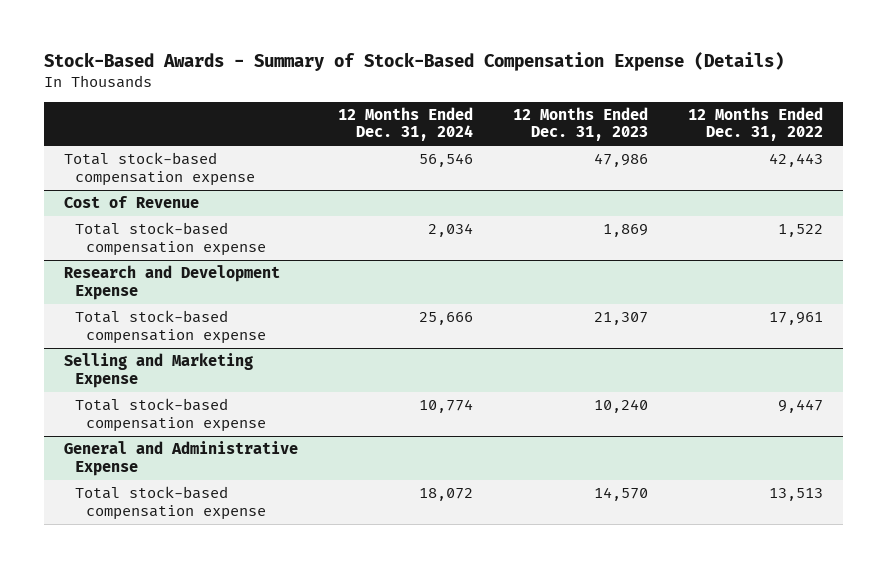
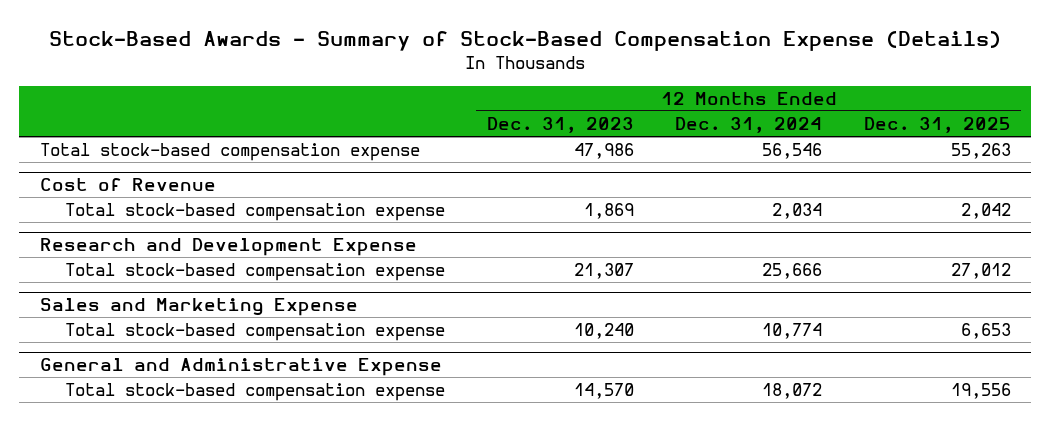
[687,107,823,142] 12 Months Ended Dec. 31, 2022 -> none
none -> [863,116,1011,133] Dec. 31, 2025
[63,353,253,388] Selling and Marketing Expense -> [40,298,359,317] Sales and Marketing Expense

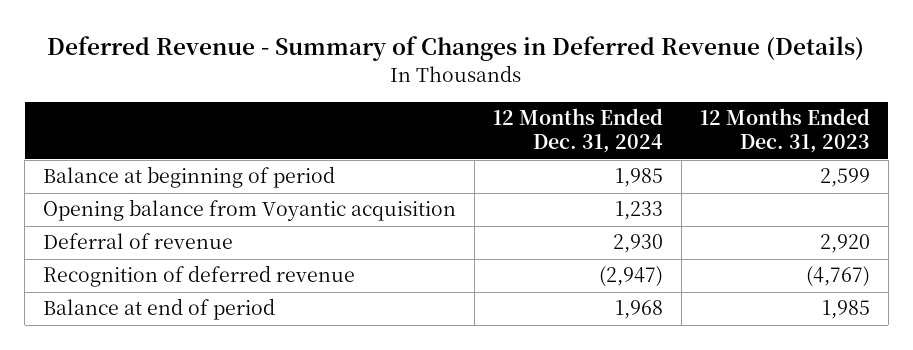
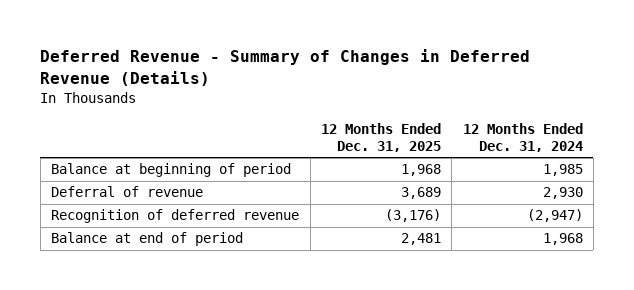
[699,108,870,154] 12 Months Ended Dec. 31, 2023 -> none
none -> [320,122,441,153] 12 Months Ended Dec. 31, 2025
[43,199,457,222] Opening balance from Voyantic acquisition -> none

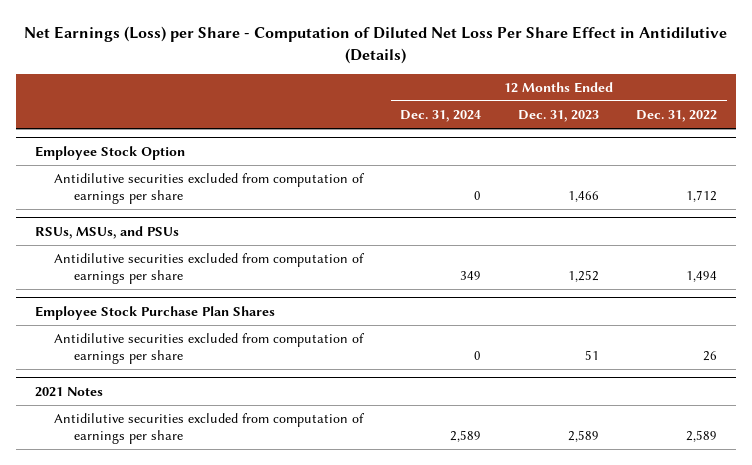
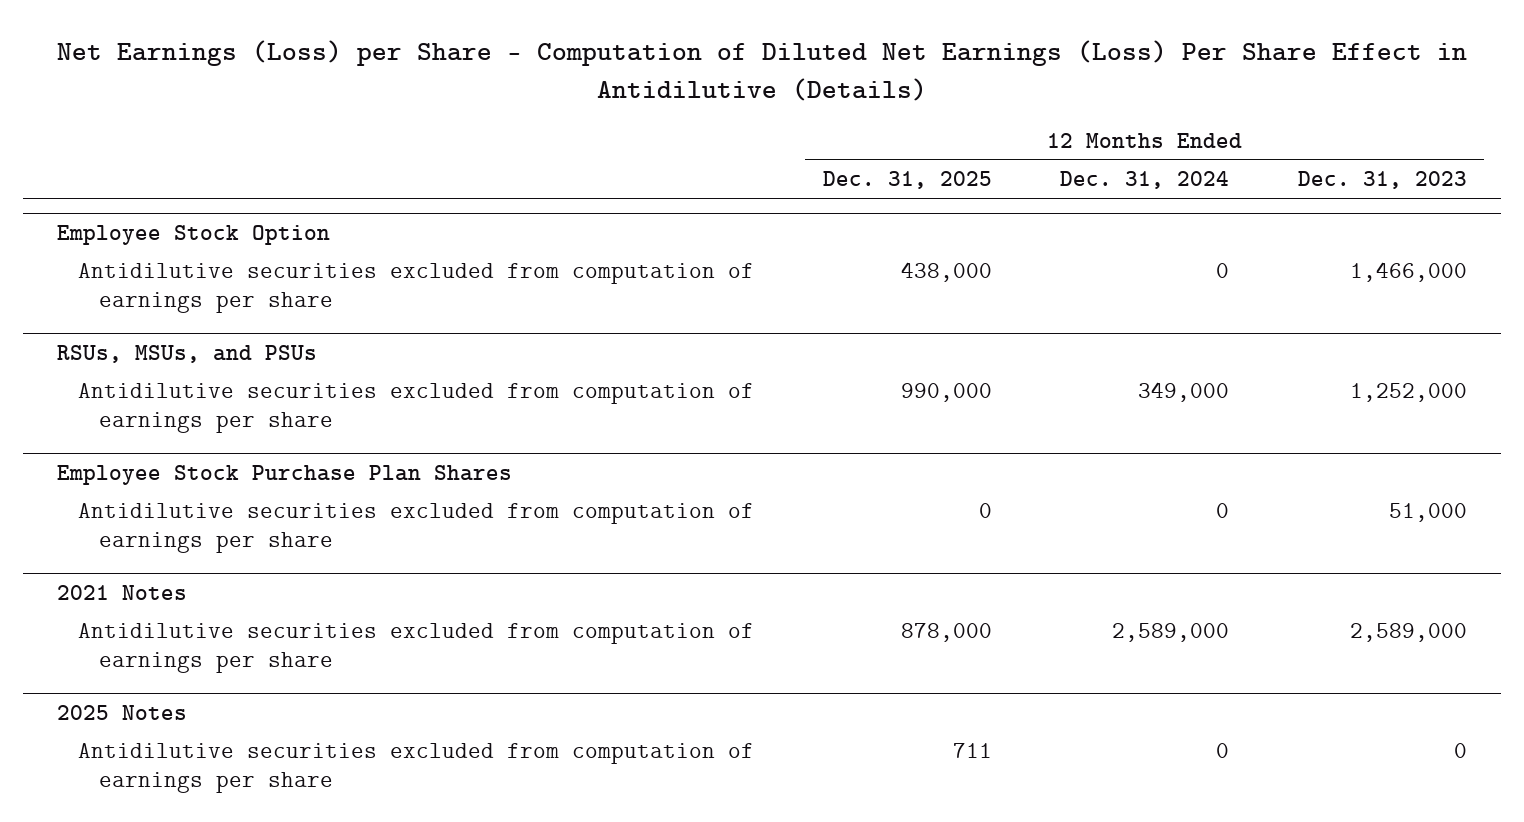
[24,25,728,64] Net Earnings (Loss) per Share - Computation of Diluted Net Loss Per Share Effect in Antidilutive (Details) -> [56,40,1467,101] Net Earnings (Loss) per Share - Computation of Diluted Net Earnings (Loss) Per Share Effect in Antidilutive (Details)
[636,109,718,122] Dec. 31, 2022 -> none
none -> [822,171,992,190] Dec. 31, 2025
[568,190,600,202] 1,466 -> [1349,262,1467,283] 1,466,000
[460,270,482,280] 349 -> [1138,382,1230,403] 349,000
[568,269,600,282] 1,252 -> [1349,383,1467,403] 1,252,000
[585,349,600,360] 51 -> [1388,503,1467,523] 51,000
[450,429,482,442] 2,589 -> [1112,623,1230,643] 2,589,000
[568,429,600,442] 2,589 -> [1349,623,1467,643] 2,589,000
none -> [57,704,188,720] 2025 Notes
none -> [77,743,754,794] Antidilutive securities excluded from computation of earnings per share

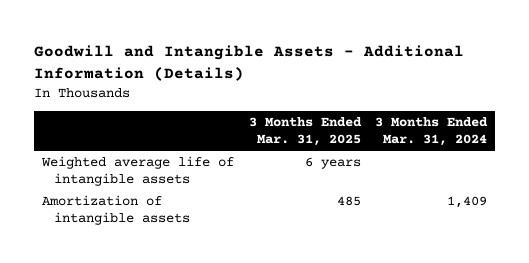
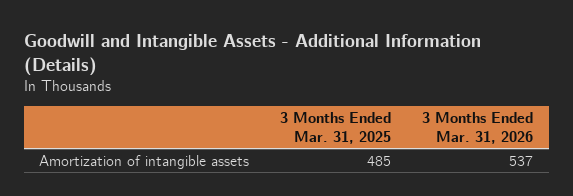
[375,117,489,147] 3 Months Ended Mar. 31, 2024 -> none
none -> [422,112,534,144] 3 Months Ended Mar. 31, 2026
[40,156,234,187] Weighted average life of intangible assets -> none

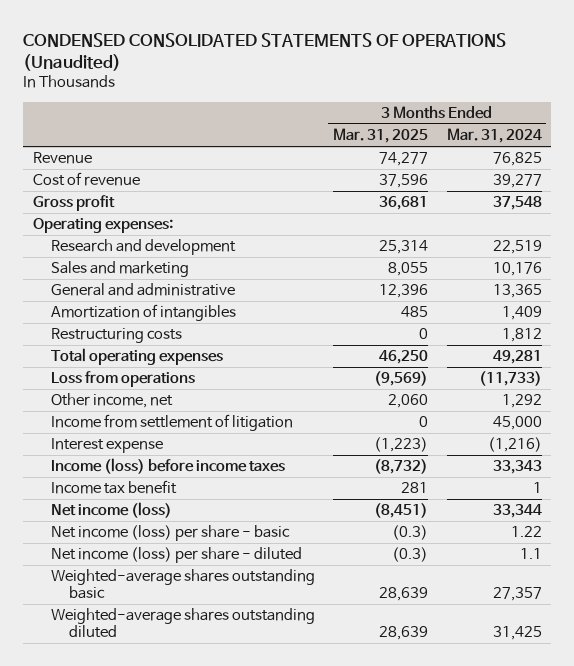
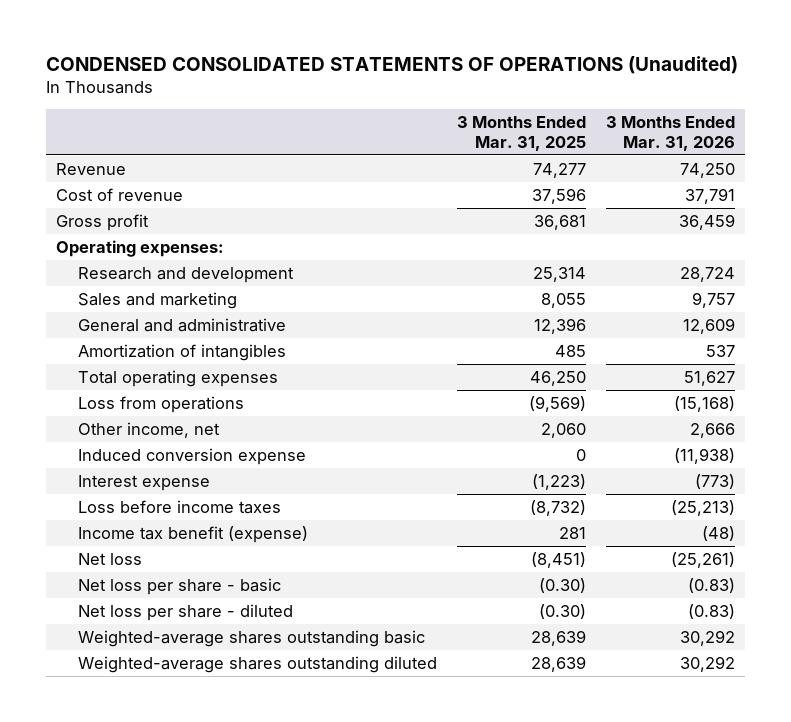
[446,128,542,144] Mar. 31, 2024 -> none
none -> [606,116,736,151] 3 Months Ended Mar. 31, 2026
[50,328,182,344] Restructuring costs -> none
[50,414,293,432] Income from settlement of litigation -> none
none -> [78,448,307,466] Induced conversion expense
[50,458,285,475] Income (loss) before income taxes -> [78,500,282,515] Loss before income taxes
[50,480,177,495] Income tax benefit -> [78,526,309,544] Income tax benefit (expense)
[50,502,172,519] Net income (loss) -> [78,553,143,566] Net loss
[50,525,290,542] Net income (loss) per share - basic -> [78,578,282,596] Net loss per share - basic
[392,525,429,541] (0.3) -> [539,578,587,594] (0.30)
[50,547,302,564] Net income (loss) per share - diluted -> [78,604,294,622] Net loss per share - diluted
[392,547,429,563] (0.3) -> [539,604,587,620] (0.30)

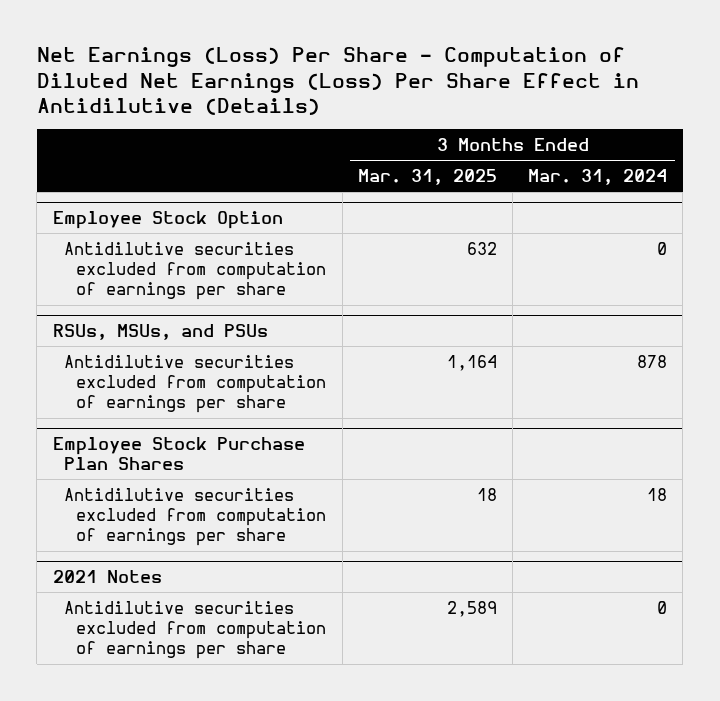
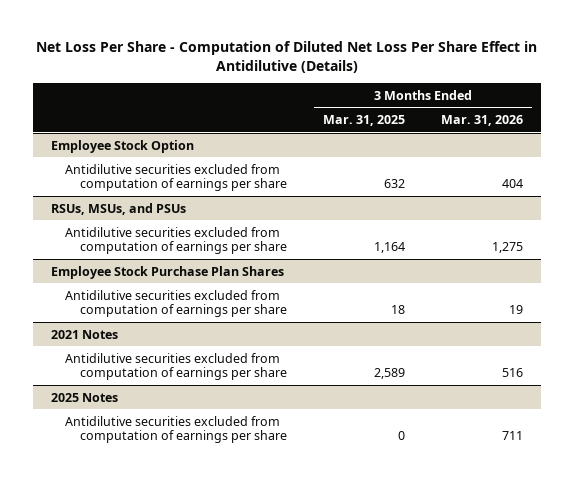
[36,47,639,116] Net Earnings (Loss) Per Share - Computation of Diluted Net Earnings (Loss) Per Share Effect in Antidilutive (Details) -> [35,40,537,73] Net Loss Per Share - Computation of Diluted Net Loss Per Share Effect in Antidilutive (Details)
[528,168,668,185] Mar. 31, 2024 -> none
none -> [441,115,524,127] Mar. 31, 2026
none -> [50,392,118,402] 2025 Notes
none -> [65,415,288,444] Antidilutive securities excluded from computation of earnings per share

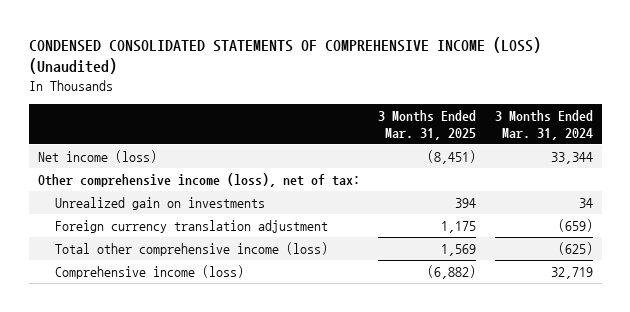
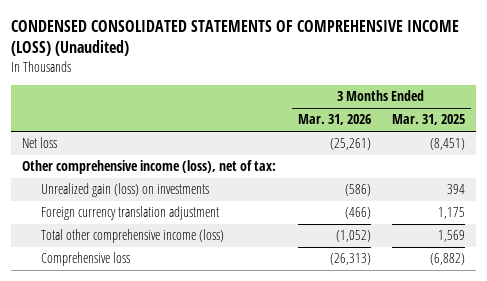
[494,109,593,140] 3 Months Ended Mar. 31, 2024 -> none
none -> [297,114,371,126] Mar. 31, 2026
[37,150,157,164] Net income (loss) -> [22,137,58,149] Net loss
[54,197,265,211] Unrealized gain on investments -> [41,183,210,198] Unrealized gain (loss) on investments
[54,265,244,280] Comprehensive income (loss) -> [41,252,131,267] Comprehensive loss

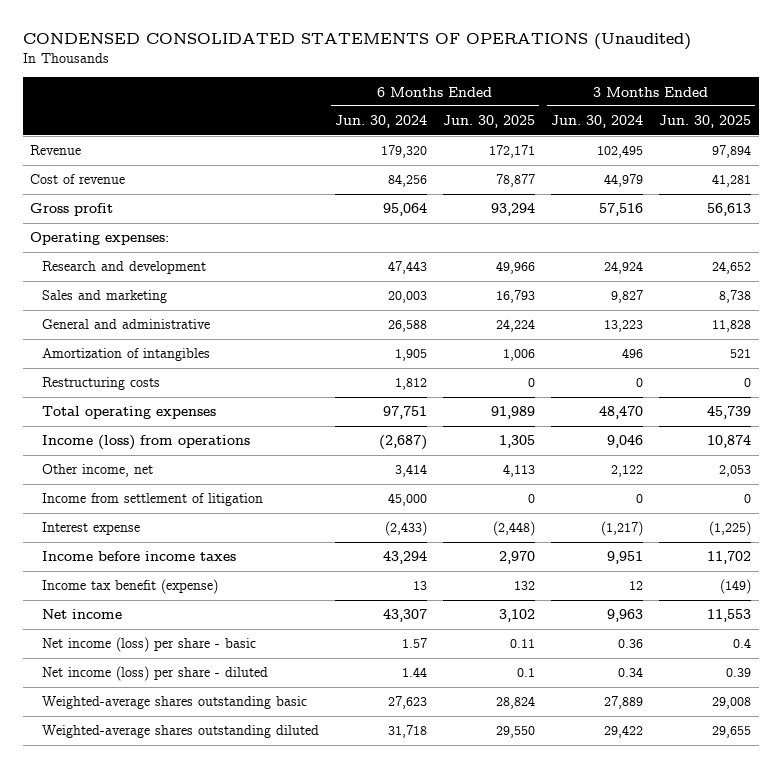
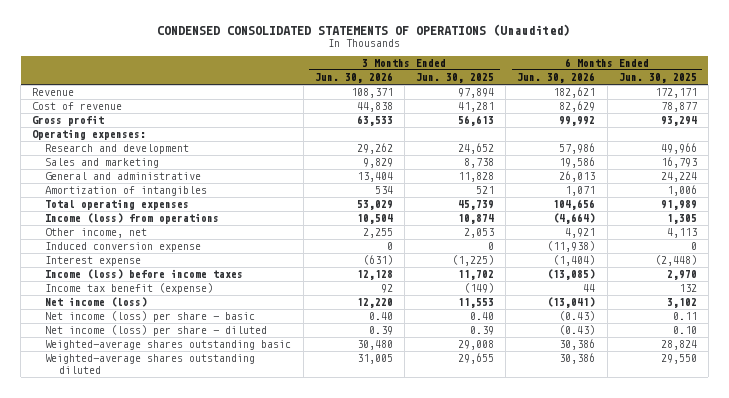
[335,115,428,129] Jun. 30, 2024 -> none
[550,115,643,129] Jun. 30, 2024 -> none
none -> [314,72,393,84] Jun. 30, 2026
none -> [517,72,596,84] Jun. 30, 2026
[42,377,161,391] Restructuring costs -> none
[42,493,264,507] Income from settlement of litigation -> none
none -> [45,242,202,253] Induced conversion expense
[42,551,237,562] Income before income taxes -> [45,269,244,280] Income (loss) before income taxes
[42,609,123,620] Net income -> [45,297,148,308] Net income (loss)
[732,638,751,649] 0.4 -> [470,312,495,321] 0.40
[517,668,536,678] 0.1 -> [672,326,697,335] 0.10

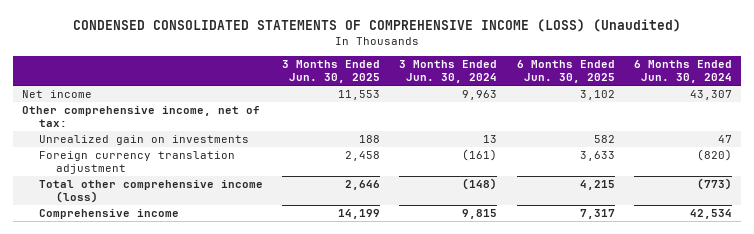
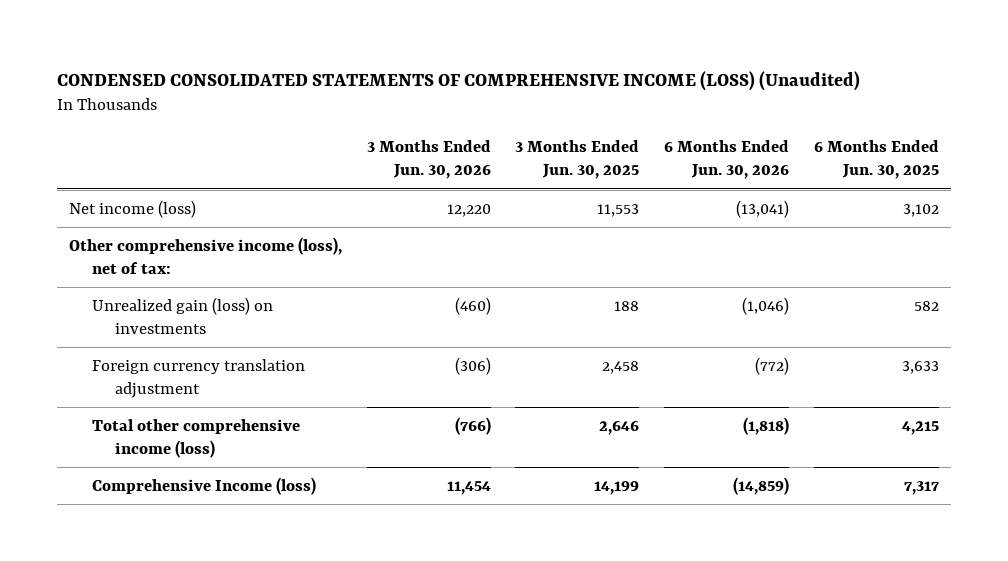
[399,60,498,84] 3 Months Ended Jun. 30, 2024 -> none
[633,60,732,84] 6 Months Ended Jun. 30, 2024 -> none
none -> [366,140,491,180] 3 Months Ended Jun. 30, 2026
none -> [664,140,790,180] 6 Months Ended Jun. 30, 2026
[22,90,93,99] Net income -> [69,199,197,218] Net income (loss)
[22,106,261,128] Other comprehensive income, net of tax: -> [69,236,343,274] Other comprehensive income (loss), net of tax:
[39,135,250,146] Unrealized gain on investments -> [92,296,274,334] Unrealized gain (loss) on investments
[39,209,180,220] Comprehensive income -> [92,476,317,495] Comprehensive Income (loss)

